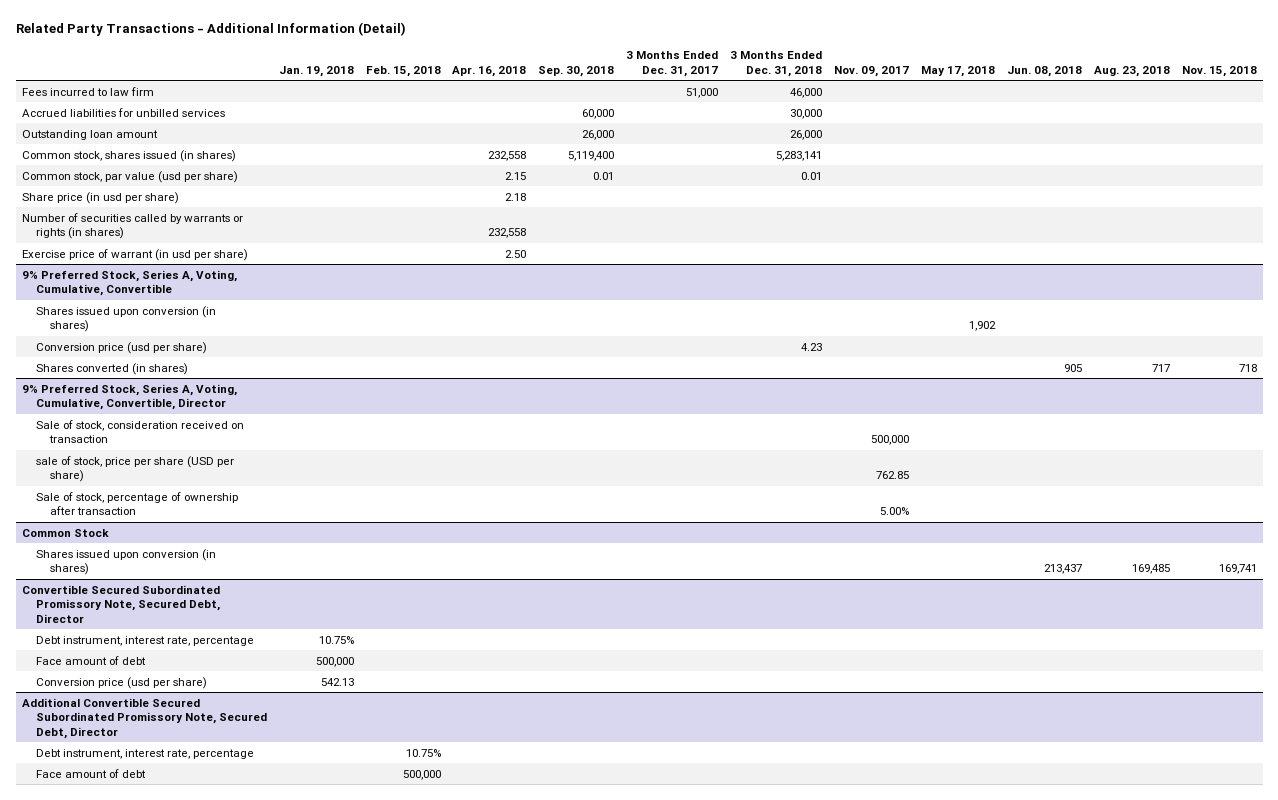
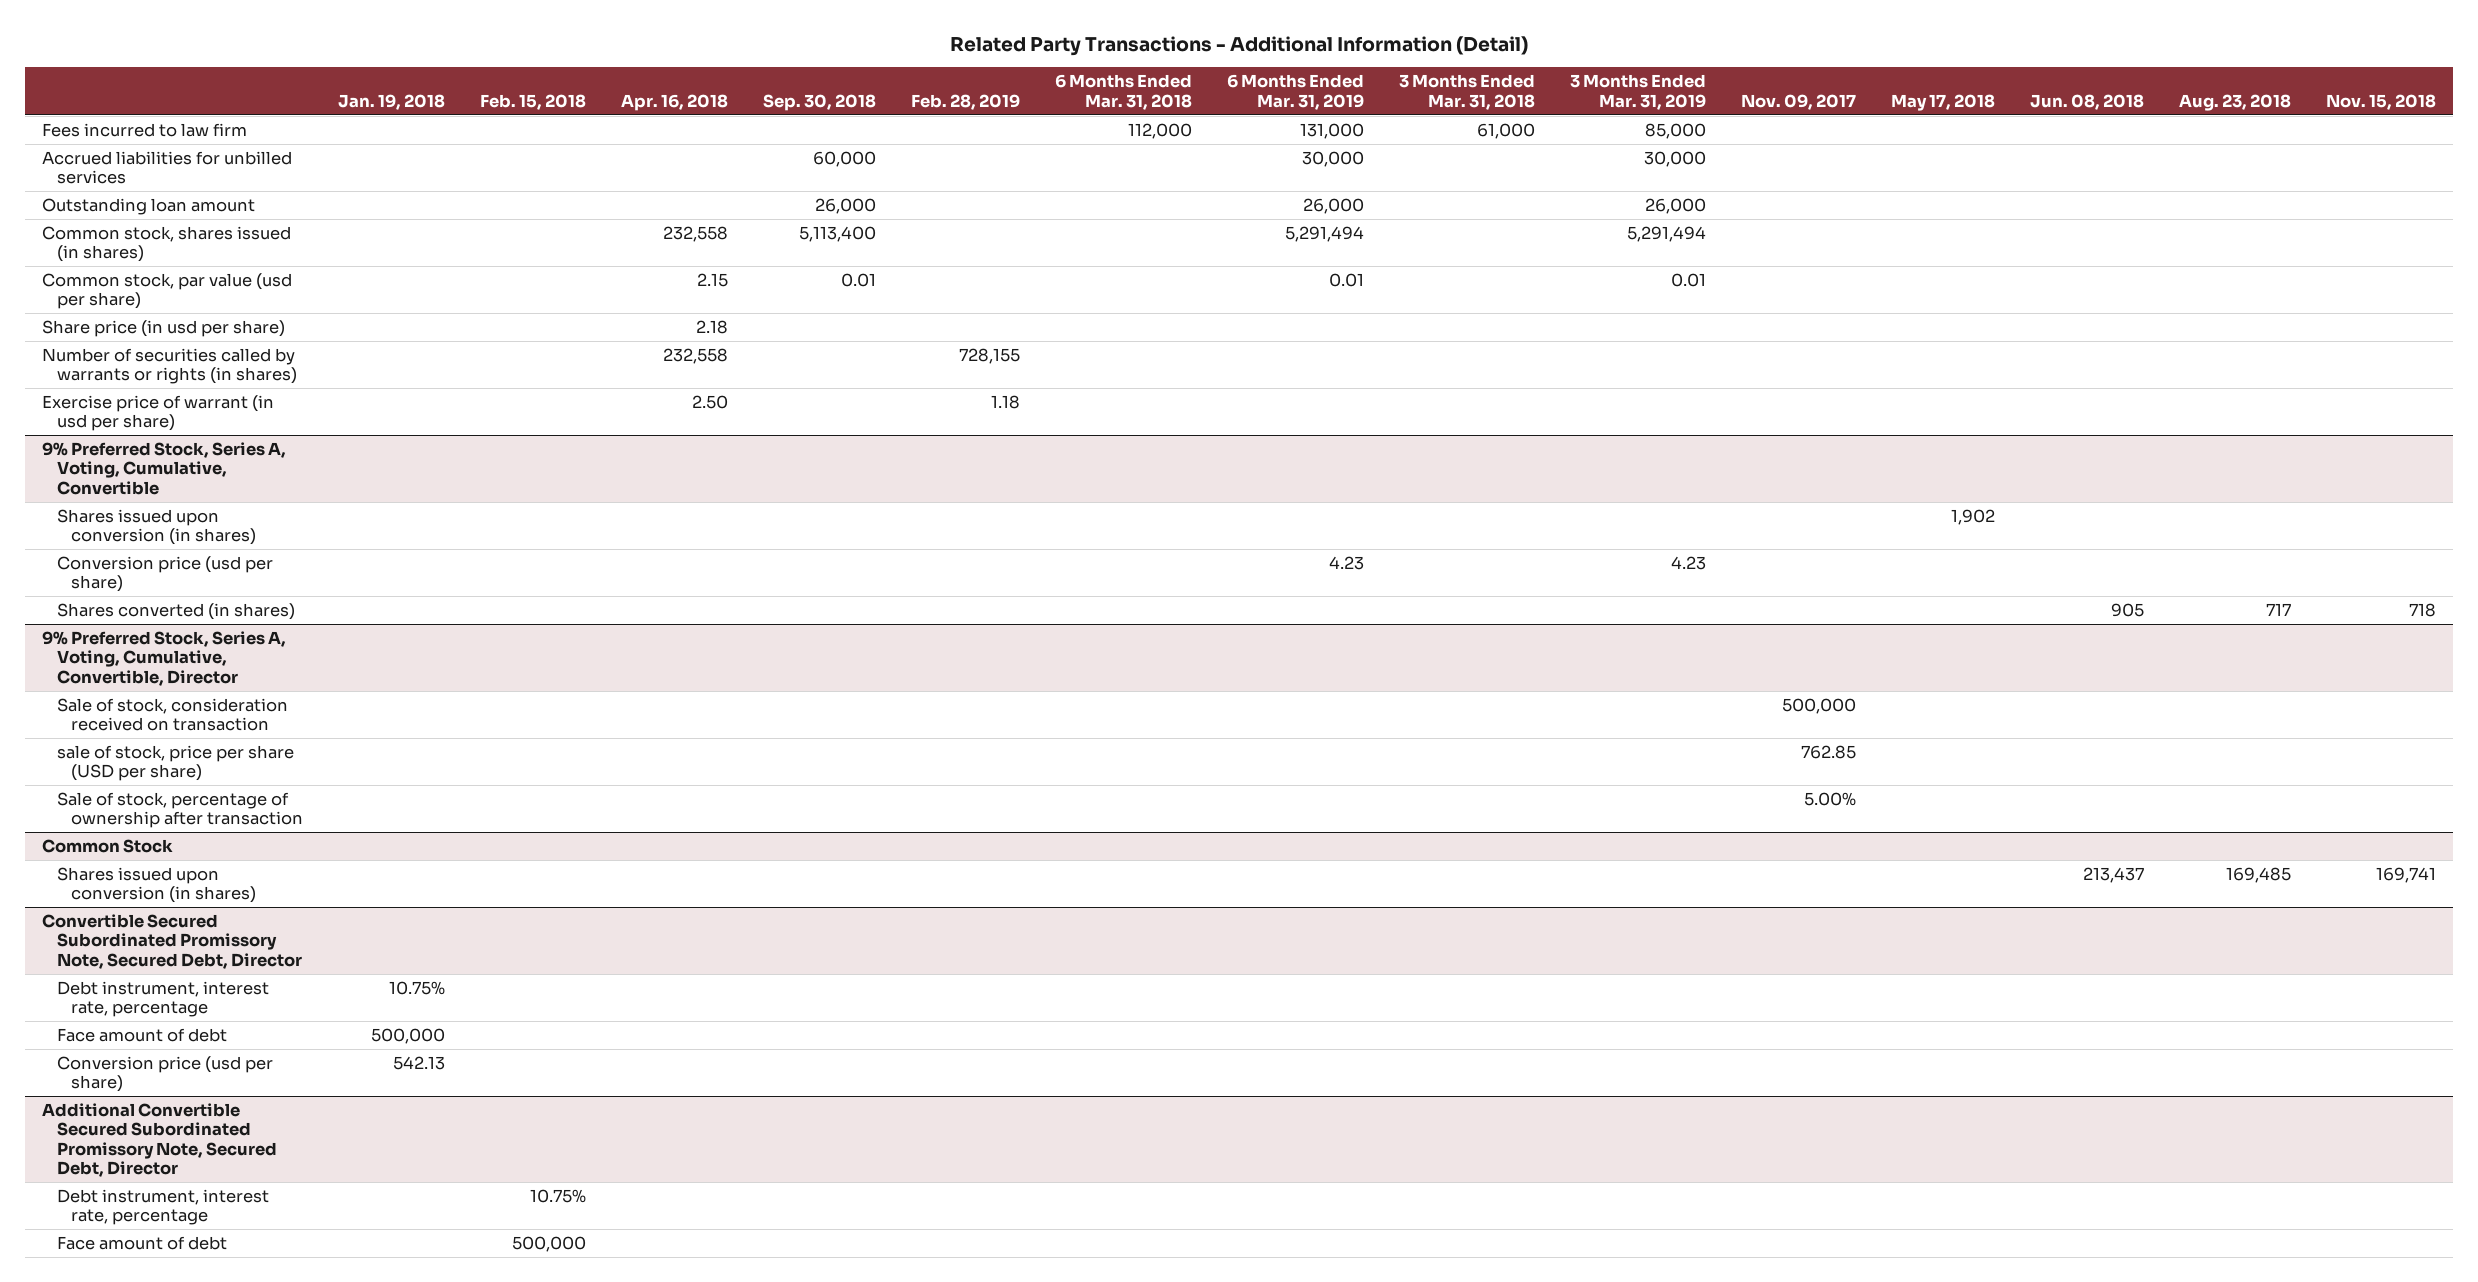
[626,51,719,77] 3 Months Ended Dec. 31, 2017 -> none
[730,51,823,77] 3 Months Ended Dec. 31, 2018 -> none
none -> [910,93,1020,110] Feb. 28, 2019
none -> [1054,74,1192,110] 6 Months Ended Mar. 31, 2018
none -> [1226,74,1364,110] 6 Months Ended Mar. 31, 2019
none -> [1398,74,1535,110] 3 Months Ended Mar. 31, 2018
none -> [1569,74,1706,110] 3 Months Ended Mar. 31, 2019
[568,150,615,161] 5,119,400 -> [798,226,876,243] 5,113,400

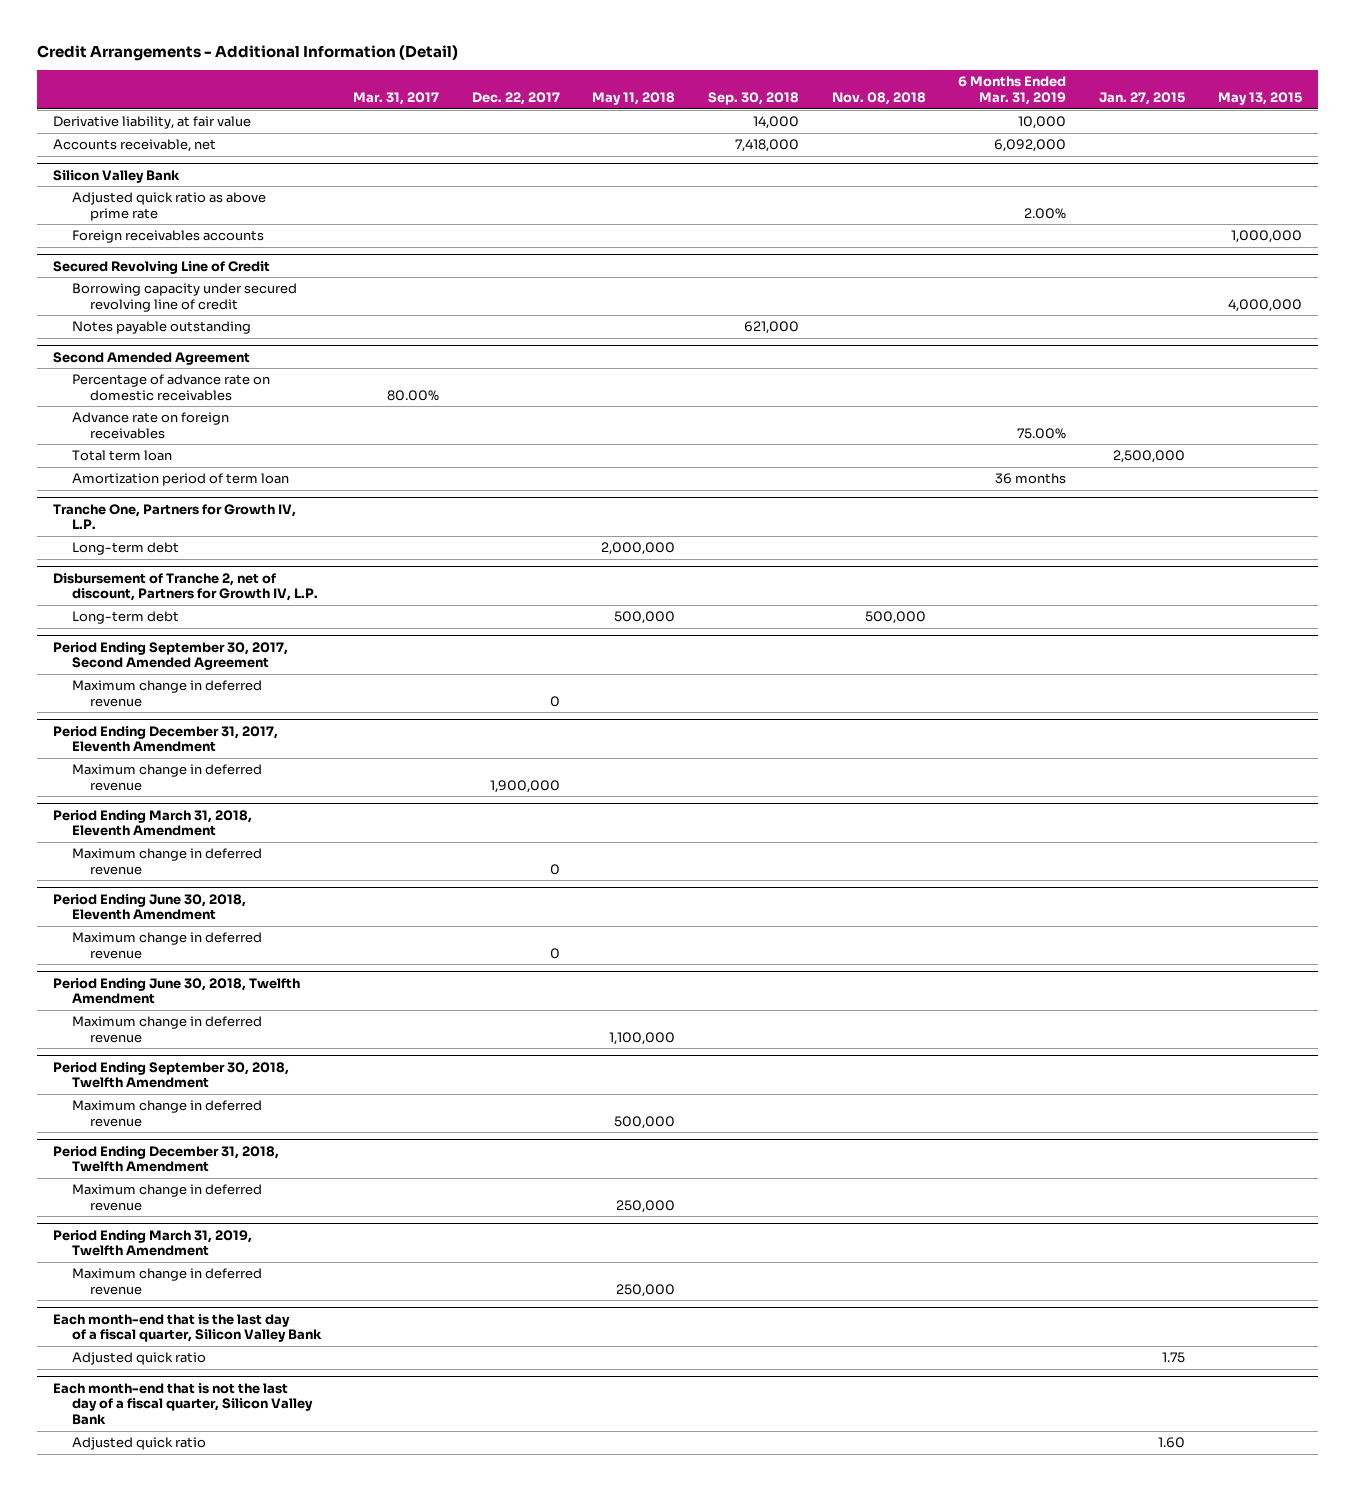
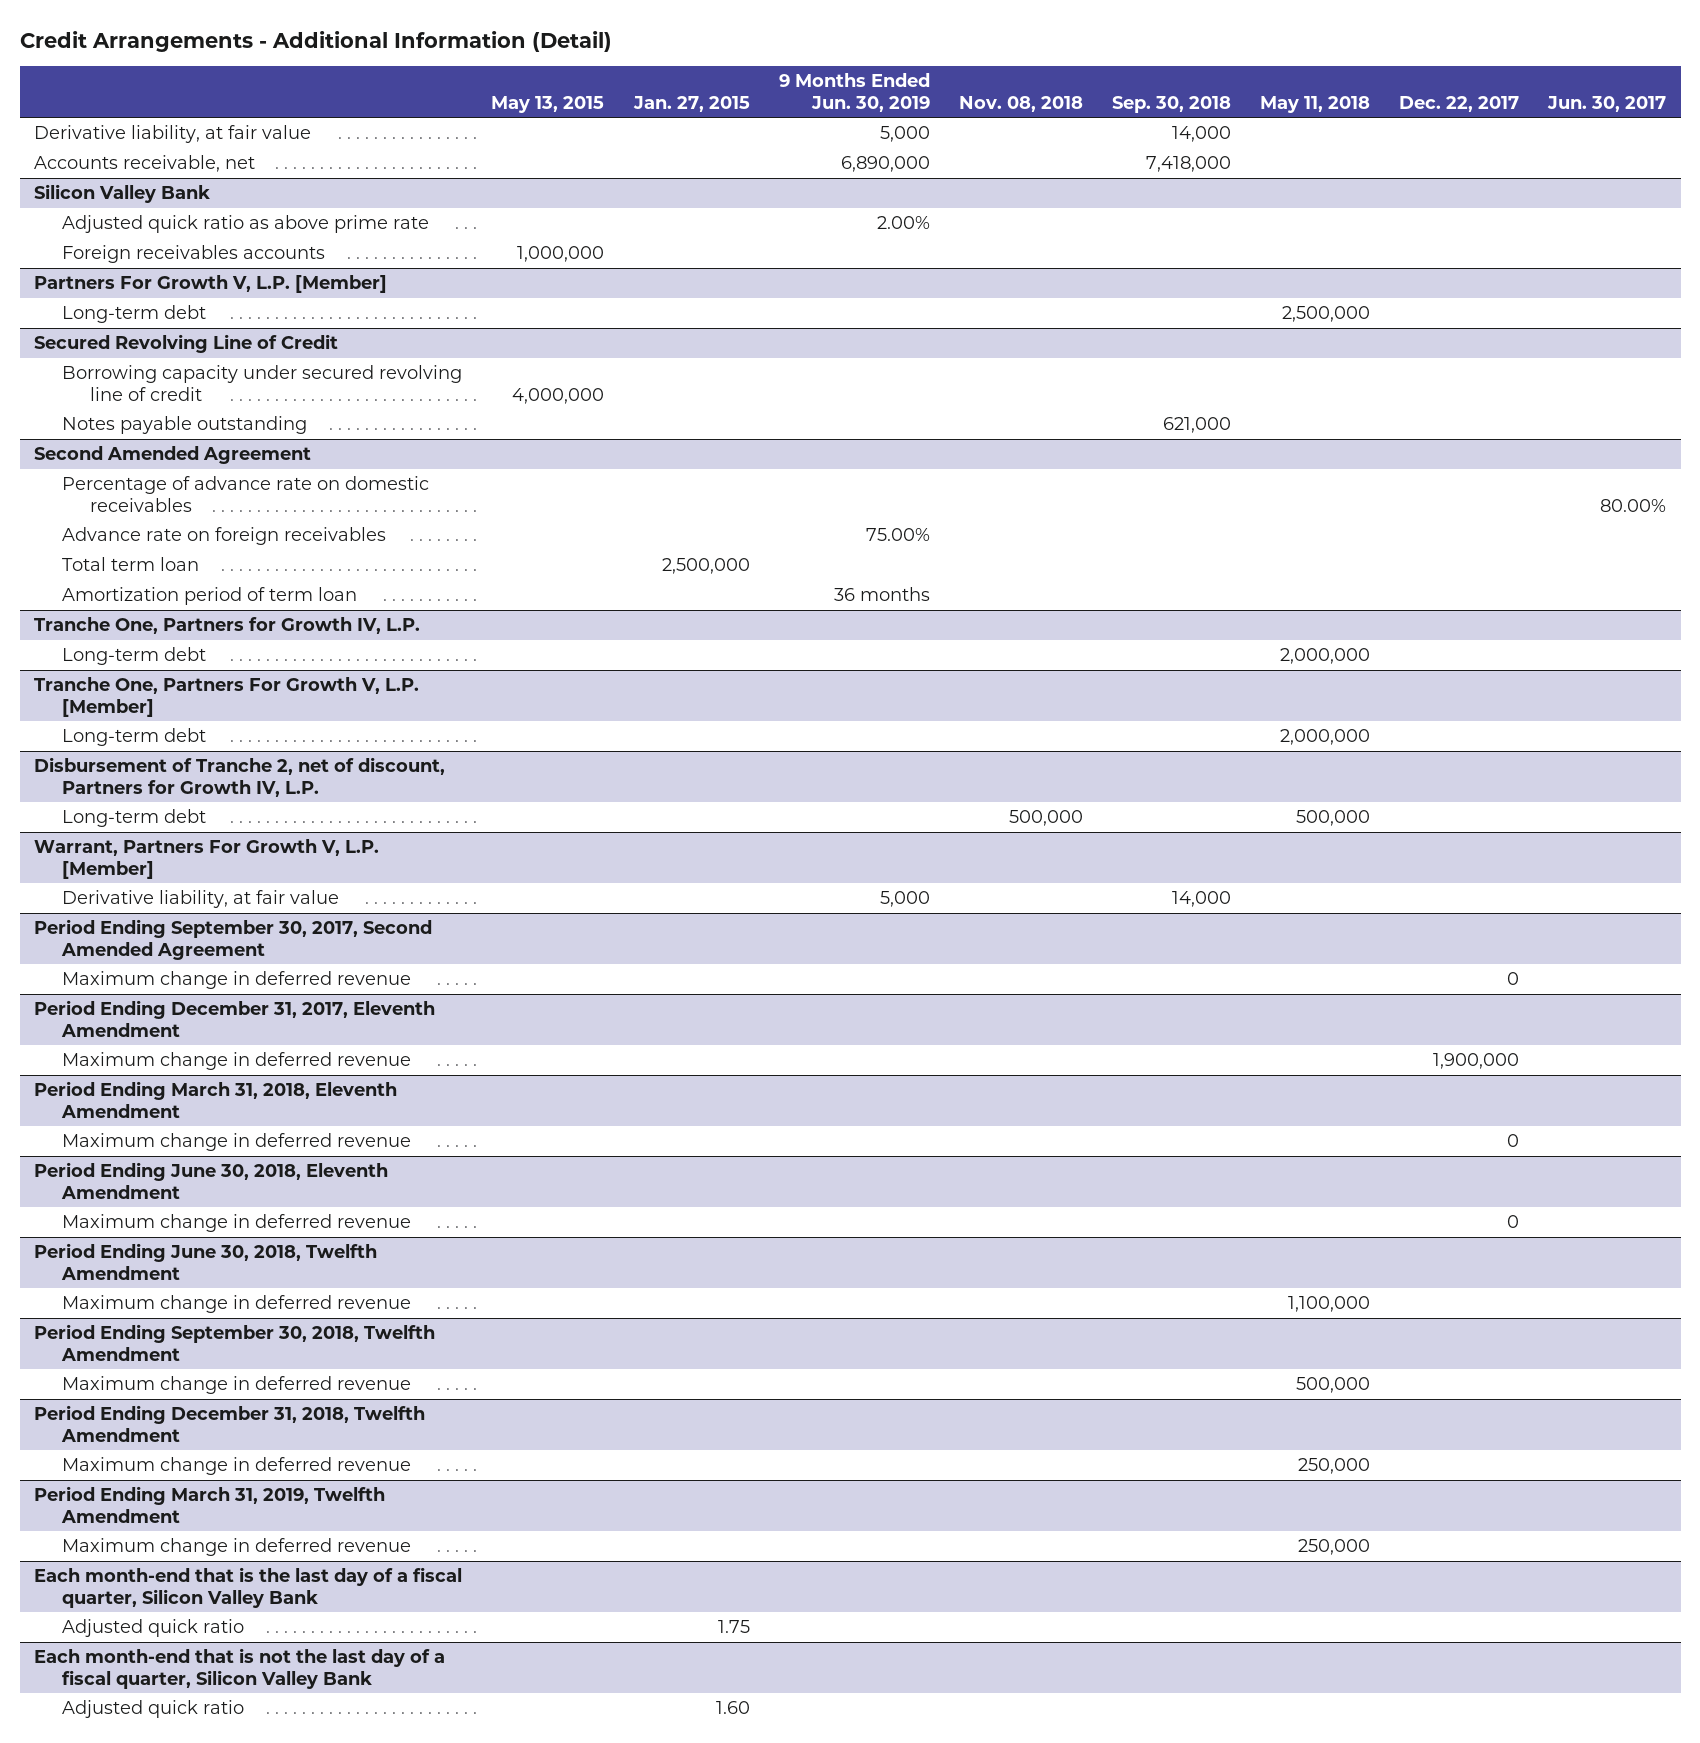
[353,92,440,106] Mar. 31, 2017 -> none
[958,76,1067,106] 6 Months Ended Mar. 31, 2019 -> none
none -> [778,73,930,112] 9 Months Ended Jun. 30, 2019
none -> [1547,95,1667,112] Jun. 30, 2017
none -> [34,275,388,294] Partners For Growth V, L.P. [Member]
none -> [61,305,206,324] Long-term debt
none -> [34,677,420,717] Tranche One, Partners For Growth V, L.P. [Member]
none -> [61,728,206,747] Long-term debt
none -> [34,839,380,879] Warrant, Partners For Growth V, L.P. [Member]
none -> [61,890,339,909] Derivative liability, at fair value

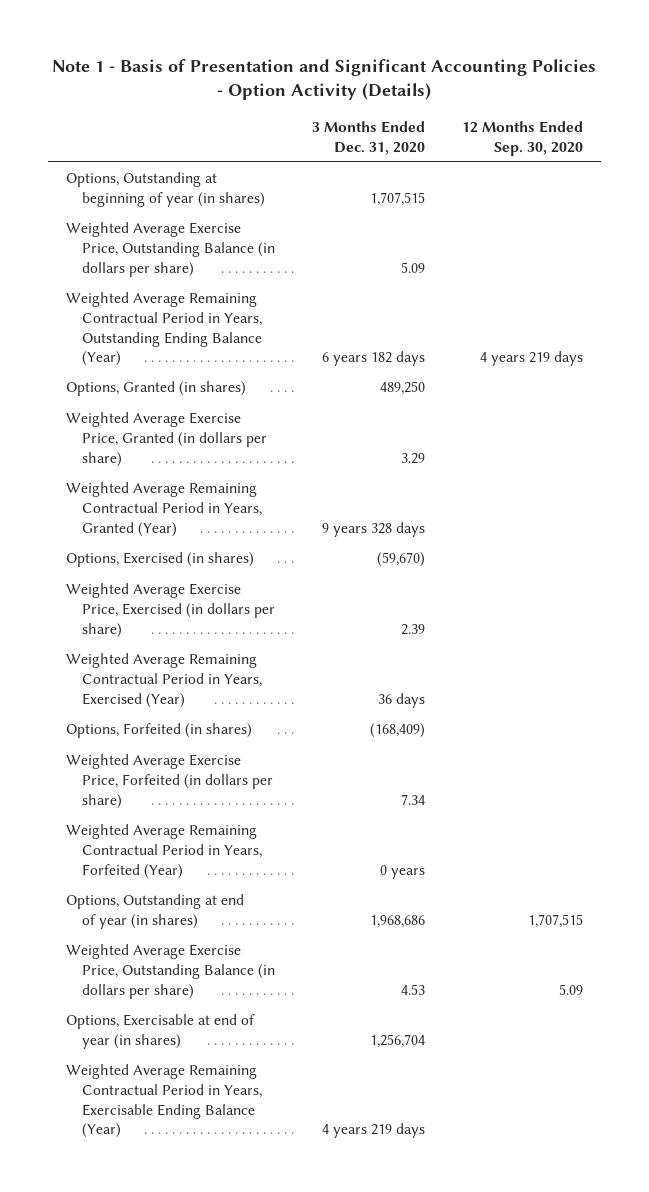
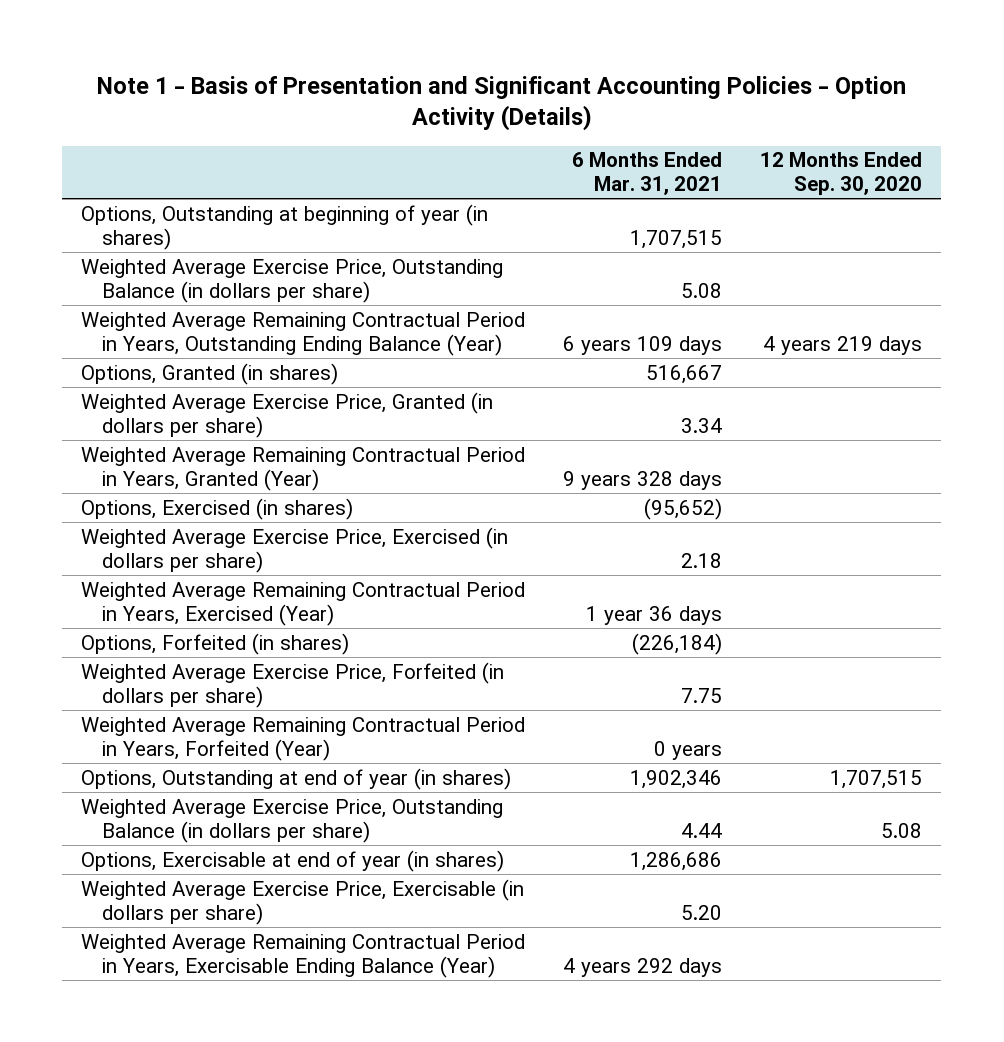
[311,121,425,155] 3 Months Ended Dec. 31, 2020 -> none
none -> [572,152,723,196] 6 Months Ended Mar. 31, 2021
[558,983,583,995] 5.09 -> [881,822,923,838] 5.08
none -> [81,878,525,925] Weighted Average Exercise Price, Exercisable (in dollars per share)

